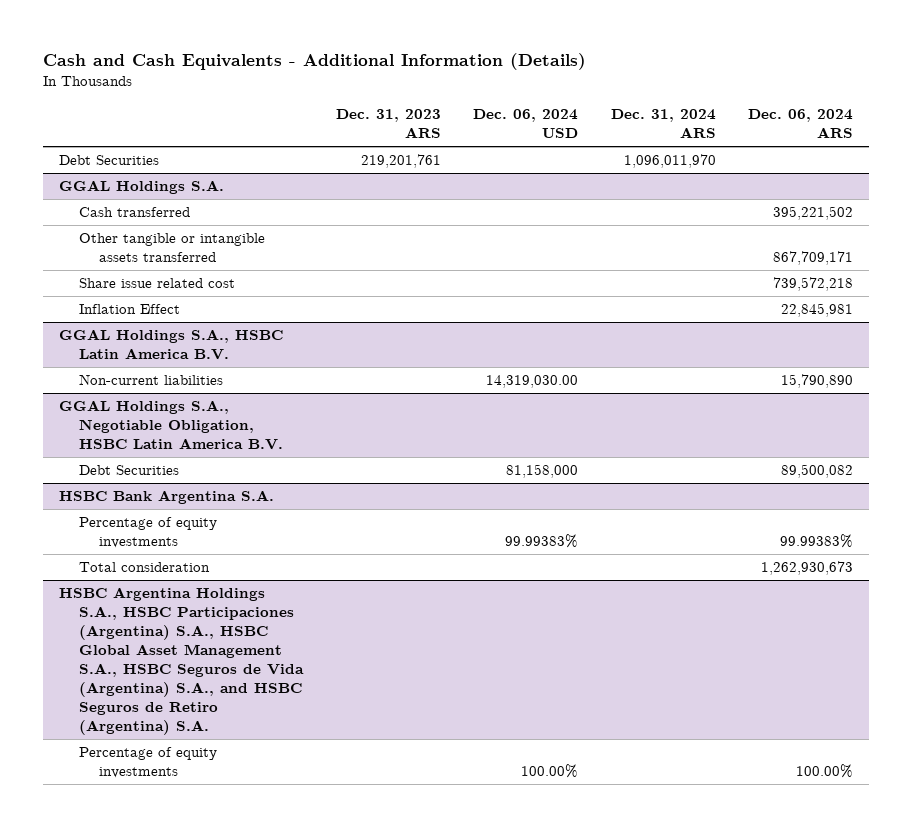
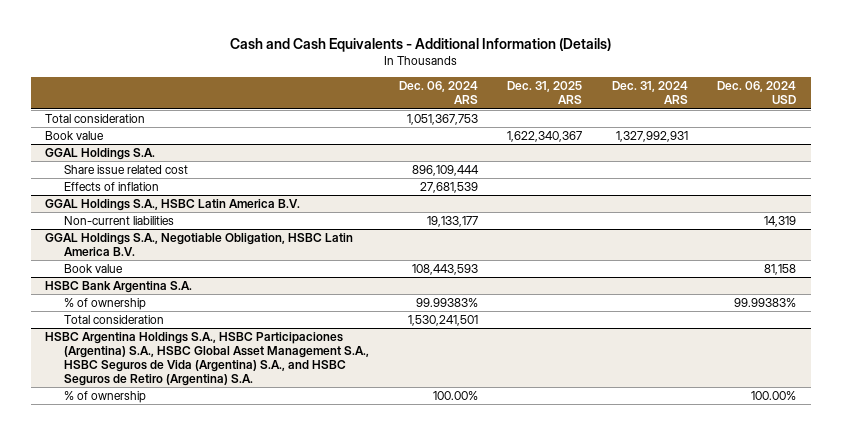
[335,109,441,139] Dec. 31, 2023 ARS -> none
none -> [507,81,583,105] Dec. 31, 2025 ARS
[58,155,159,166] Debt Securities -> none
none -> [45,113,146,123] Total consideration
none -> [45,130,105,140] Book value
[79,207,191,218] Cash transferred -> none
[79,233,266,263] Other tangible or intangible assets transferred -> none
[773,277,854,292] 739,572,218 -> [411,164,479,176] 896,109,444
[79,304,181,315] Inflation Effect -> [64,181,160,191] Effects of inflation
[781,303,854,318] 22,845,981 -> [419,181,478,193] 27,681,539
[486,375,579,389] 14,319,030.00 -> [763,215,796,227] 14,319
[781,374,854,389] 15,790,890 -> [426,215,478,227] 19,133,177
[79,465,180,476] Debt Securities -> none
none -> [64,263,124,273] Book value
[79,517,218,549] Percentage of equity investments -> [64,297,147,310] % of ownership
[761,561,854,576] 1,262,930,673 -> [407,314,478,326] 1,530,241,501
[79,747,218,779] Percentage of equity investments -> [64,390,147,403] % of ownership

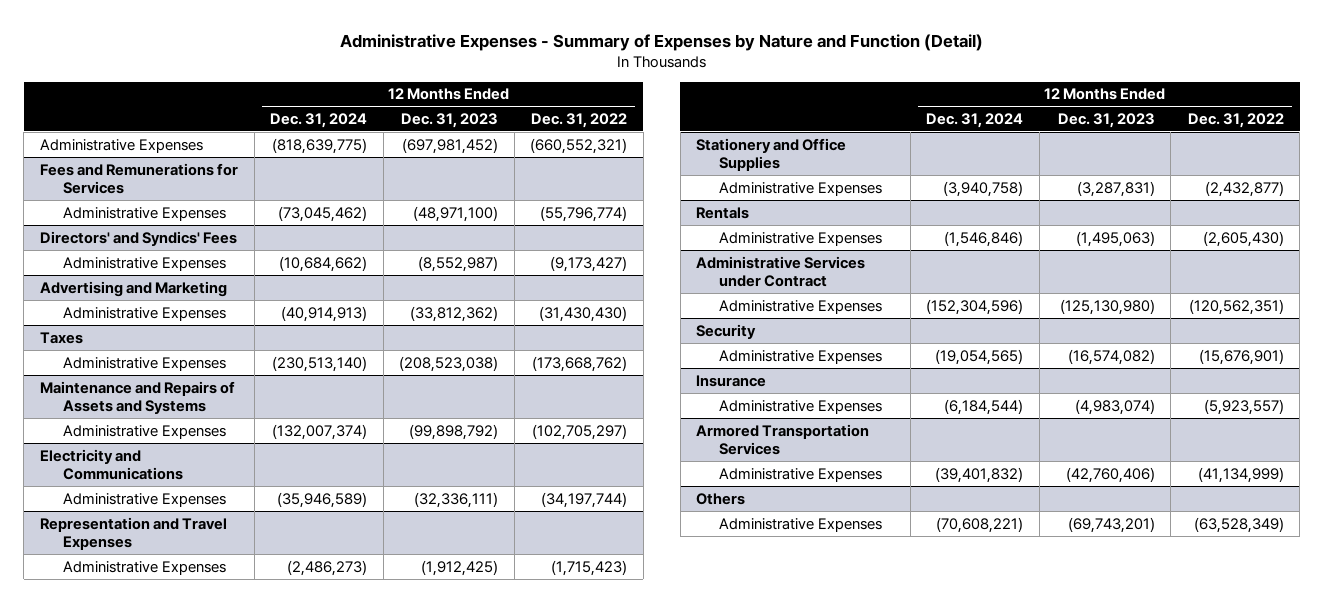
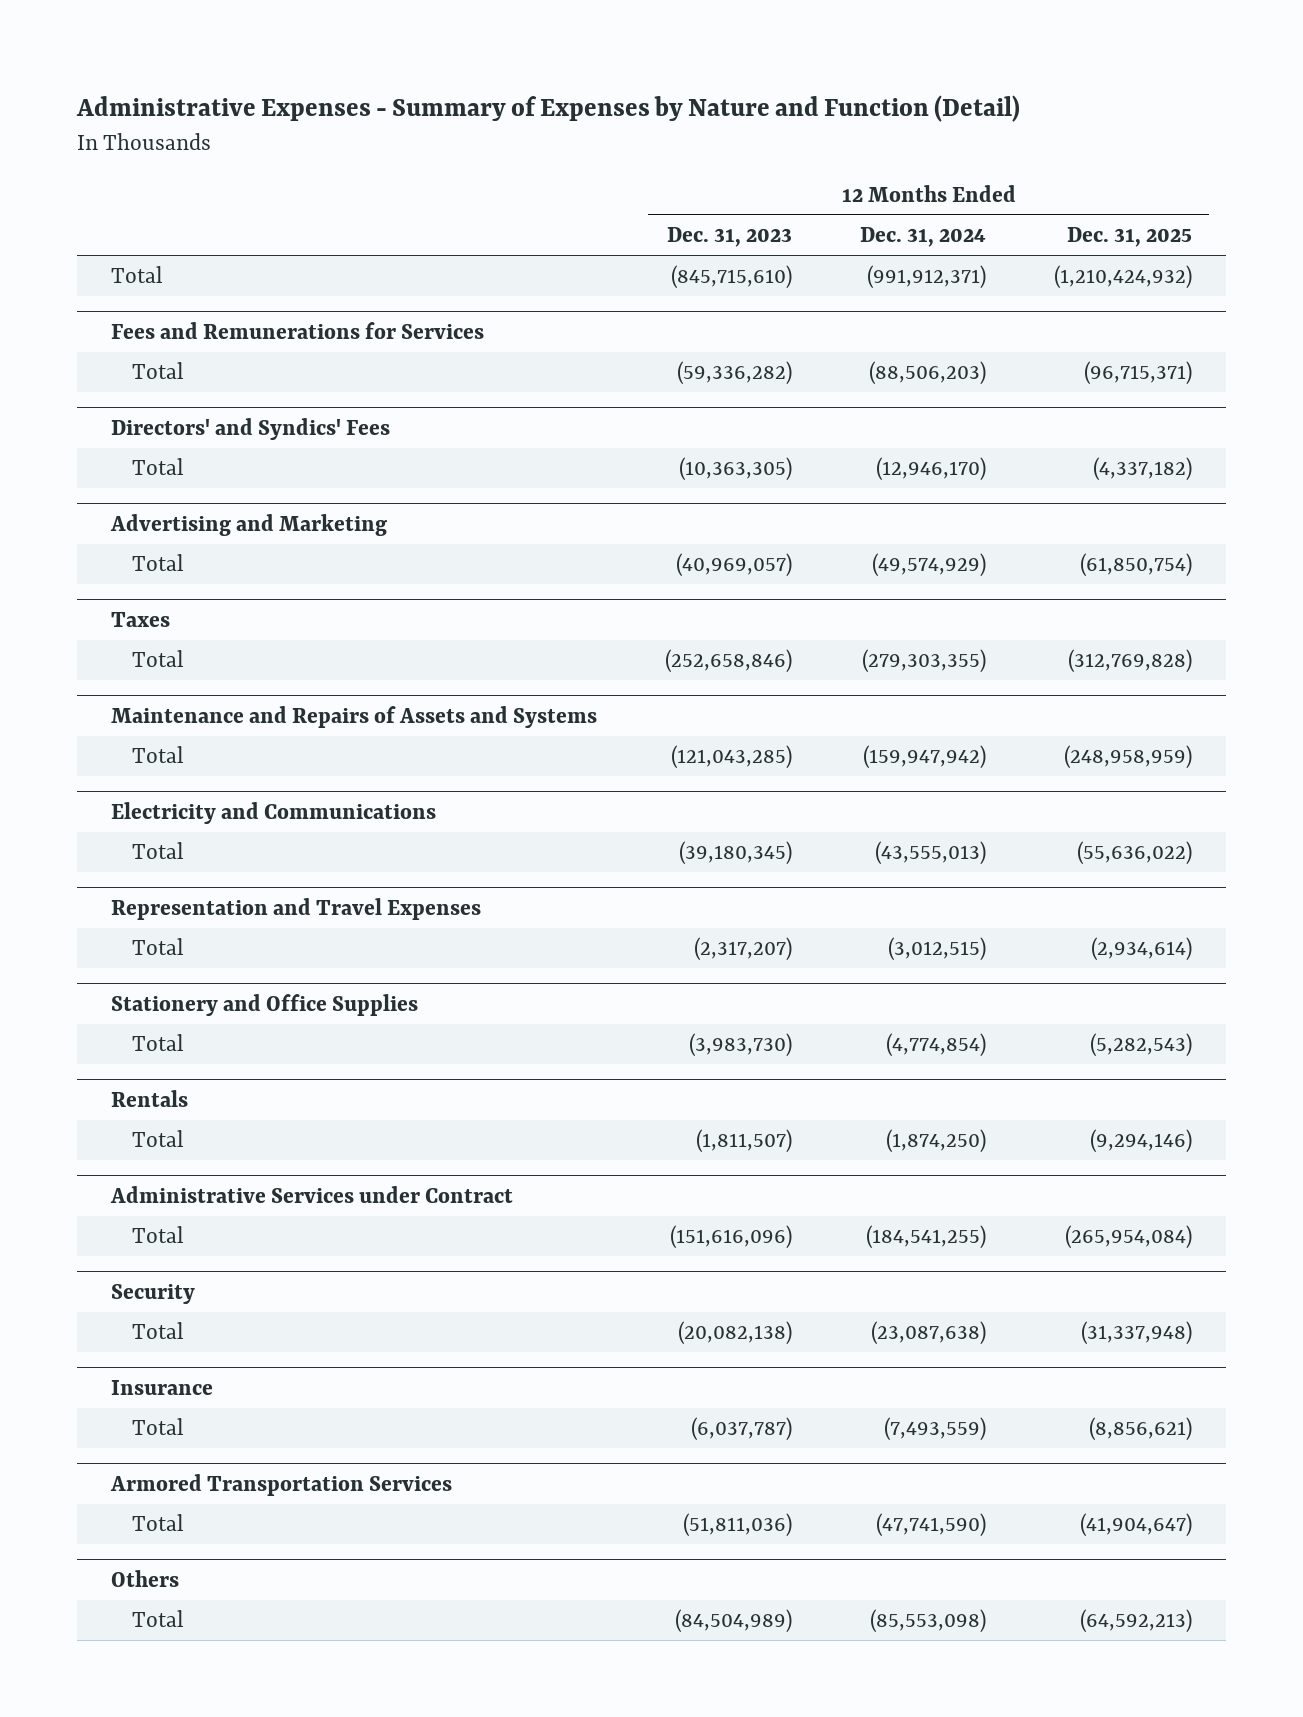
[531,112,628,128] Dec. 31, 2022 -> none
none -> [1067,227,1193,248] Dec. 31, 2025
[40,138,204,153] Administrative Expenses -> none
none -> [111,266,164,284] Total
[62,206,226,221] Administrative Expenses -> none
none -> [132,362,185,380] Total
[62,256,226,271] Administrative Expenses -> none
none -> [132,458,185,476] Total
[62,306,226,321] Administrative Expenses -> none
none -> [132,554,185,572] Total
[62,356,226,371] Administrative Expenses -> none
none -> [132,650,185,668] Total
[62,424,226,439] Administrative Expenses -> none
none -> [132,746,185,764] Total
[62,492,226,507] Administrative Expenses -> none
none -> [132,842,185,860] Total
[62,560,226,575] Administrative Expenses -> none
none -> [132,938,185,956] Total
[719,181,883,196] Administrative Expenses -> none
none -> [132,1034,185,1052] Total
[719,231,883,246] Administrative Expenses -> none
none -> [132,1130,185,1148] Total
[719,299,883,314] Administrative Expenses -> none
none -> [132,1226,185,1244] Total
[719,349,883,364] Administrative Expenses -> none
none -> [132,1322,185,1340] Total
[719,399,883,414] Administrative Expenses -> none
none -> [132,1418,185,1436] Total
[719,467,883,482] Administrative Expenses -> none
none -> [132,1514,185,1532] Total
[719,517,883,532] Administrative Expenses -> none
none -> [132,1610,185,1628] Total

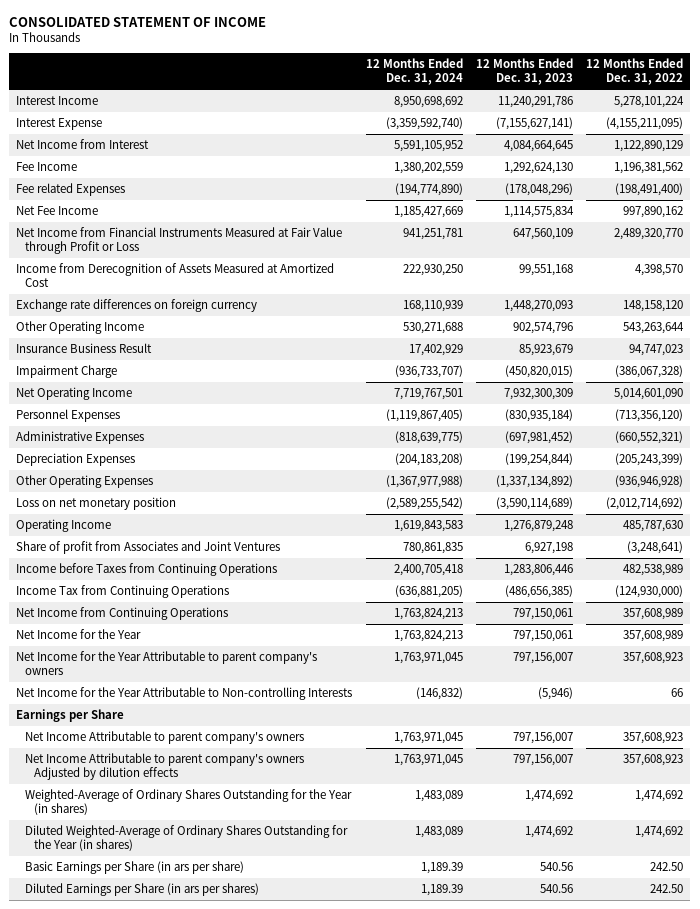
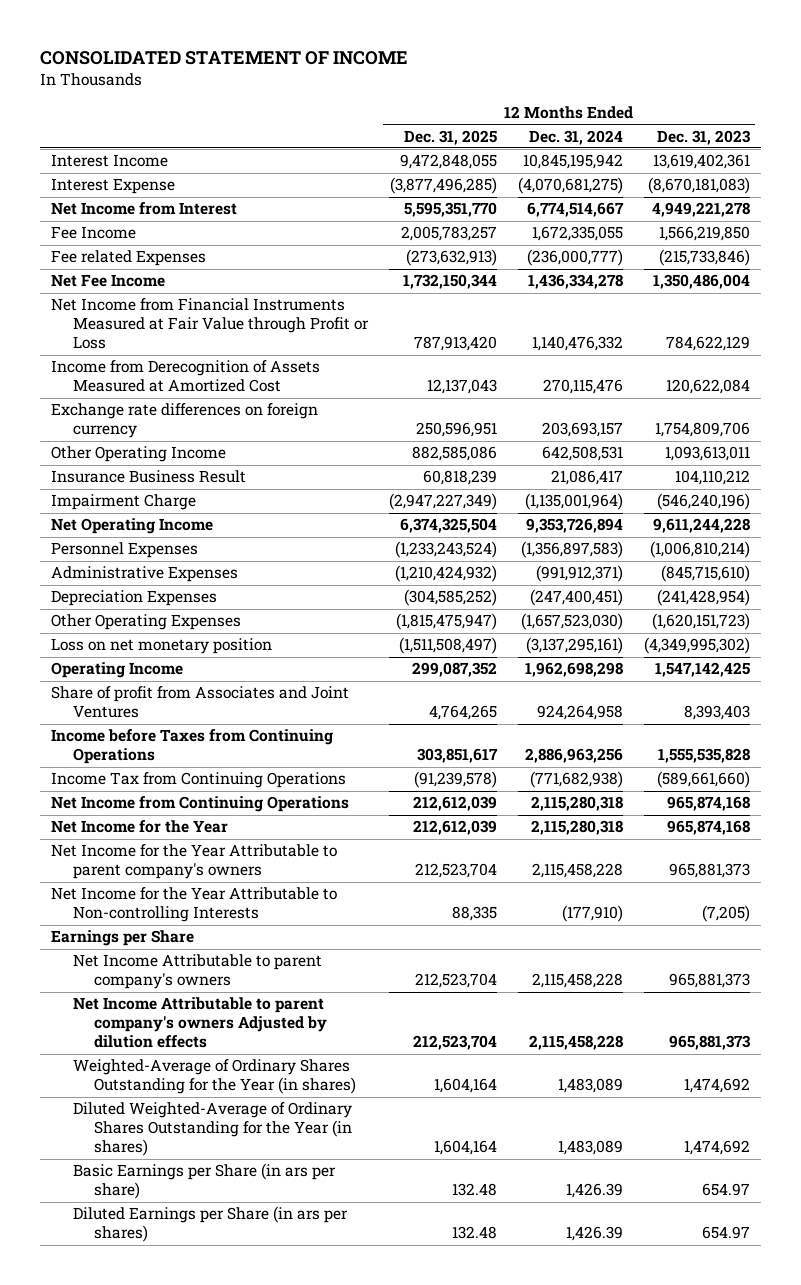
[586,58,684,86] 12 Months Ended Dec. 31, 2022 -> none
none -> [403,129,497,145] Dec. 31, 2025
[393,95,463,108] 8,950,698,692 -> [522,154,623,170] 10,845,195,942
[498,95,574,108] 11,240,291,786 -> [653,154,751,170] 13,619,402,361
[385,116,463,130] (3,359,592,740) -> [517,177,623,195] (4,070,681,275)
[496,116,574,130] (7,155,627,141) -> [648,177,751,195] (8,670,181,083)
[393,139,463,152] 5,591,105,952 -> [526,202,624,218] 6,774,514,667
[504,139,574,152] 4,084,664,645 -> [652,202,751,218] 4,949,221,278
[393,161,463,174] 1,380,202,559 -> [531,226,623,242] 1,672,335,055
[504,161,574,174] 1,292,624,130 -> [659,226,751,242] 1,566,219,850
[394,182,463,196] (194,774,890) -> [526,249,623,267] (236,000,777)
[505,182,574,196] (178,048,296) -> [659,249,751,267] (215,733,846)
[393,205,463,218] 1,185,427,669 -> [527,274,623,290] 1,436,334,278
[504,205,575,218] 1,114,575,834 -> [653,274,751,290] 1,350,486,004
[402,227,463,240] 941,251,781 -> [531,336,623,352] 1,140,476,332
[513,227,574,240] 647,560,109 -> [666,336,751,352] 784,622,129
[402,263,463,276] 222,930,250 -> [542,379,623,395] 270,115,476
[519,263,574,276] 99,551,168 -> [666,379,751,395] 120,622,084
[402,299,463,312] 168,110,939 -> [541,422,623,438] 203,693,157
[504,299,574,312] 1,448,270,093 -> [655,422,751,438] 1,754,809,706
[402,321,463,334] 530,271,688 -> [541,446,623,462] 642,508,531
[513,321,574,334] 902,574,796 -> [665,446,751,462] 1,093,613,011
[408,343,463,356] 17,402,929 -> [550,470,623,486] 21,086,417
[519,343,574,356] 85,923,679 -> [675,470,751,486] 104,110,212
[394,364,463,378] (936,733,707) -> [524,493,623,511] (1,135,001,964)
[505,364,574,378] (450,820,015) -> [657,493,751,511] (546,240,196)
[393,387,463,400] 7,719,767,501 -> [525,518,623,534] 9,353,726,894
[504,387,574,400] 7,932,300,309 -> [653,518,751,534] 9,611,244,228
[385,408,463,422] (1,119,867,405) -> [520,541,623,559] (1,356,897,583)
[505,408,574,422] (830,935,184) -> [650,541,751,559] (1,006,810,214)
[394,430,463,444] (818,639,775) -> [535,565,623,583] (991,912,371)
[505,430,574,444] (697,981,452) -> [661,565,751,583] (845,715,610)
[394,452,463,466] (204,183,208) -> [529,589,623,607] (247,400,451)
[505,452,574,466] (199,254,844) -> [657,589,751,607] (241,428,954)
[385,474,463,488] (1,367,977,988) -> [520,613,623,631] (1,657,523,030)
[496,474,574,488] (1,337,134,892) -> [652,613,751,631] (1,620,151,723)
[385,496,463,510] (2,589,255,542) -> [525,637,623,655] (3,137,295,161)
[496,496,574,510] (3,590,114,689) -> [644,637,751,655] (4,349,995,302)
[393,519,463,532] 1,619,843,583 -> [524,662,623,678] 1,962,698,298
[504,519,574,532] 1,276,879,248 -> [655,662,751,678] 1,547,142,425
[402,541,463,554] 780,861,835 -> [536,705,623,721] 924,264,958
[525,541,574,554] 6,927,198 -> [684,705,751,721] 8,393,403
[393,563,463,576] 2,400,705,418 -> [524,748,623,764] 2,886,963,256
[504,563,574,576] 1,283,806,446 -> [658,748,751,764] 1,555,535,828
[394,584,463,598] (636,881,205) -> [529,771,623,789] (771,682,938)
[505,584,574,598] (486,656,385) -> [657,771,751,789] (589,661,660)
[393,607,463,620] 1,763,824,213 -> [530,796,623,812] 2,115,280,318
[513,607,574,620] 797,150,061 -> [667,796,751,812] 965,874,168
[393,629,463,642] 1,763,824,213 -> [530,820,623,836] 2,115,280,318
[513,629,574,642] 797,150,061 -> [667,820,751,836] 965,874,168
[393,651,463,664] 1,763,971,045 -> [531,863,623,879] 2,115,458,228
[513,651,574,664] 797,156,007 -> [669,863,751,879] 965,881,373
[415,686,463,700] (146,832) -> [561,905,623,923] (177,910)
[538,686,574,700] (5,946) -> [702,905,751,923] (7,205)
[393,731,463,744] 1,763,971,045 -> [531,973,623,989] 2,115,458,228
[513,731,574,744] 797,156,007 -> [669,973,751,989] 965,881,373
[393,753,463,766] 1,763,971,045 -> [528,1035,623,1051] 2,115,458,228
[513,753,574,766] 797,156,007 -> [669,1035,752,1051] 965,881,373
[420,861,463,874] 1,189.39 -> [565,1183,623,1199] 1,426.39
[540,861,574,871] 540.56 -> [702,1183,751,1197] 654.97
[420,883,463,896] 1,189.39 -> [565,1226,623,1242] 1,426.39
[540,883,574,893] 540.56 -> [702,1226,751,1240] 654.97

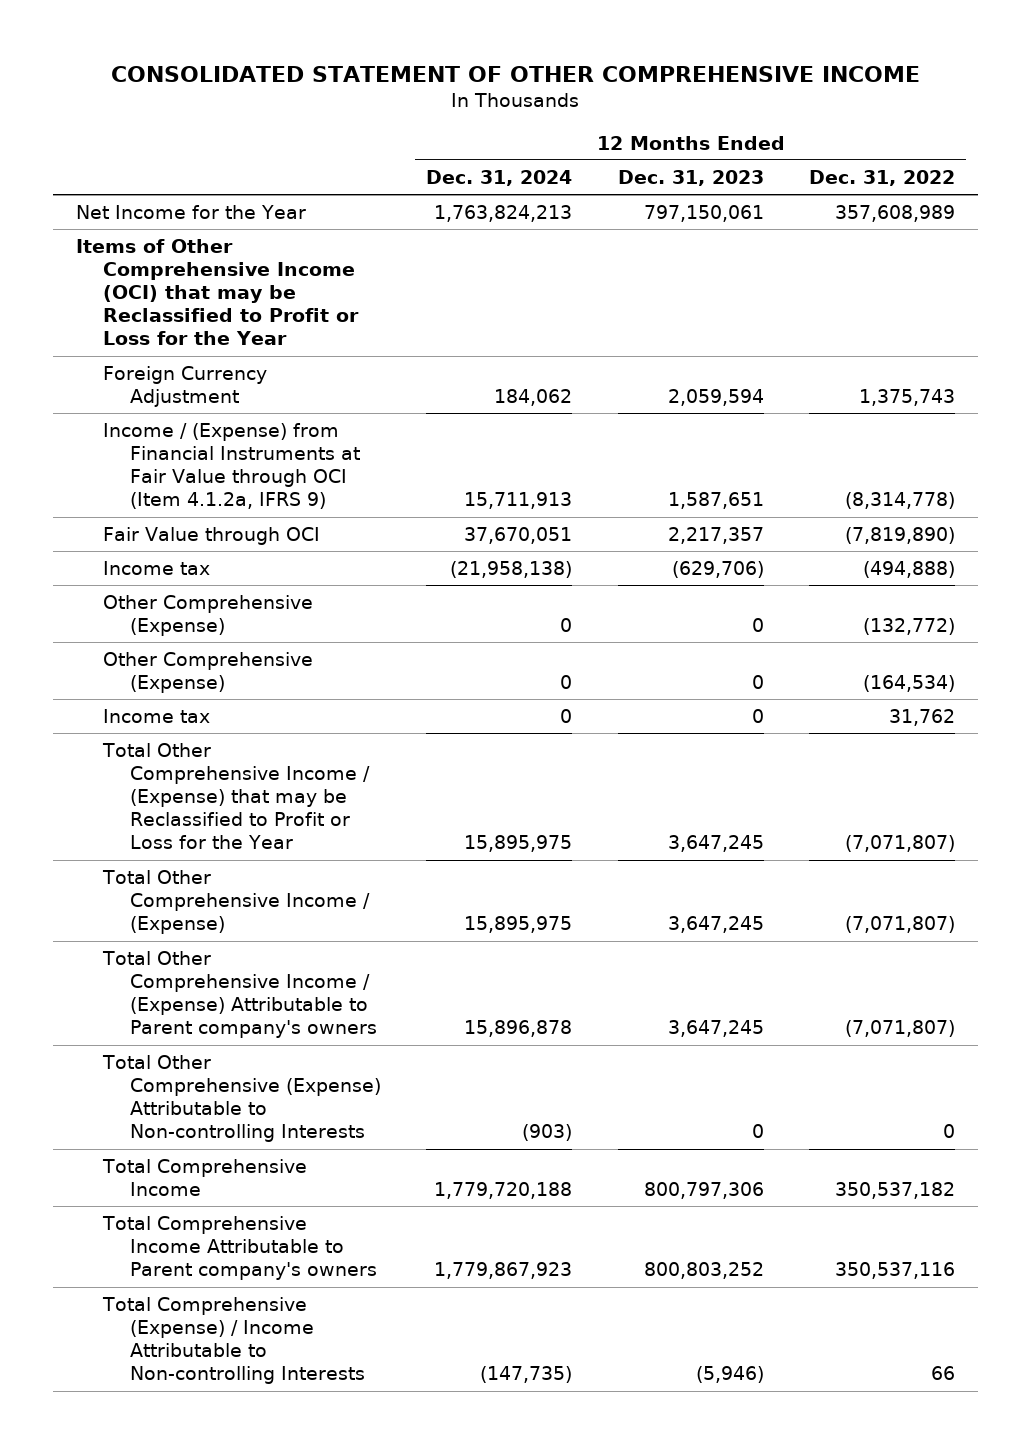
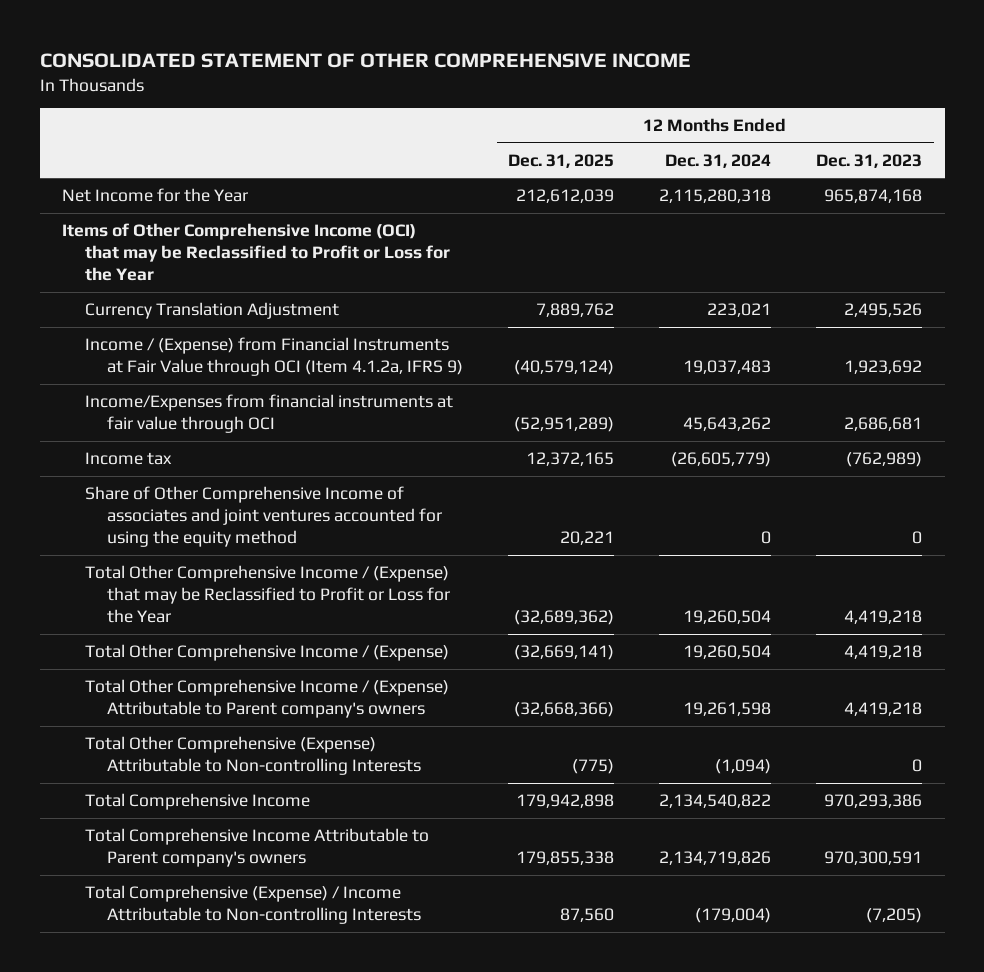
[809,169,956,186] Dec. 31, 2022 -> none
none -> [508,153,615,168] Dec. 31, 2025
[434,204,573,222] 1,763,824,213 -> [659,189,772,204] 2,115,280,318
[643,204,764,222] 797,150,061 -> [824,189,923,204] 965,874,168
[102,594,313,637] Other Comprehensive (Expense) -> none
[102,651,313,694] Other Comprehensive (Expense) -> none
[102,708,210,723] Income tax -> none
[102,365,267,408] Foreign Currency Adjustment -> [84,302,339,320] Currency Translation Adjustment
[494,389,573,407] 184,062 -> [707,303,772,318] 223,021
[667,389,764,407] 2,059,594 -> [844,303,923,318] 2,495,526
[464,492,573,510] 15,711,913 -> [683,360,772,375] 19,037,483
[667,492,764,510] 1,587,651 -> [844,360,923,375] 1,923,692
[102,526,320,545] Fair Value through OCI -> [84,394,453,434] Income/Expenses from financial instruments at fair value through OCI
[464,526,573,544] 37,670,051 -> [683,417,772,432] 45,643,262
[667,526,764,544] 2,217,357 -> [844,417,923,432] 2,686,681
[450,560,573,578] (21,958,138) -> [671,452,772,468] (26,605,779)
[671,560,764,578] (629,706) -> [846,452,923,468] (762,989)
none -> [84,486,443,548] Share of Other Comprehensive Income of associates and joint ventures accounted for using the equity method
[464,835,573,853] 15,895,975 -> [683,610,772,625] 19,260,504
[667,835,764,853] 3,647,245 -> [844,610,923,625] 4,419,218
[464,916,573,934] 15,895,975 -> [683,645,772,660] 19,260,504
[667,916,764,934] 3,647,245 -> [844,645,923,660] 4,419,218
[464,1020,573,1038] 15,896,878 -> [683,702,772,717] 19,261,598
[667,1020,764,1038] 3,647,245 -> [844,702,923,717] 4,419,218
[522,1124,573,1142] (903) -> [715,759,772,775] (1,094)
[434,1182,573,1200] 1,779,720,188 -> [659,794,772,809] 2,134,540,822
[643,1182,764,1200] 800,797,306 -> [824,794,923,809] 970,293,386
[434,1262,573,1280] 1,779,867,923 -> [659,851,772,866] 2,134,719,826
[643,1262,764,1280] 800,803,252 -> [824,851,923,866] 970,300,591
[480,1366,573,1384] (147,735) -> [695,908,772,924] (179,004)
[695,1366,764,1384] (5,946) -> [866,908,923,924] (7,205)

